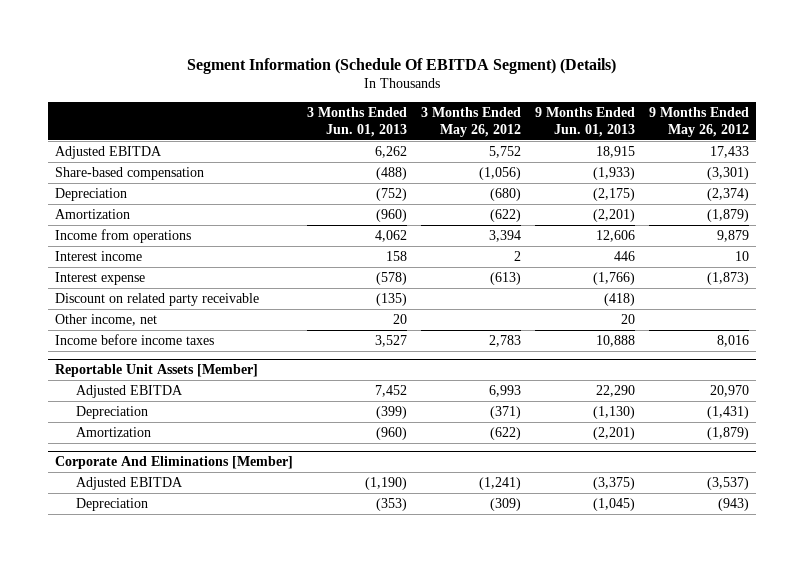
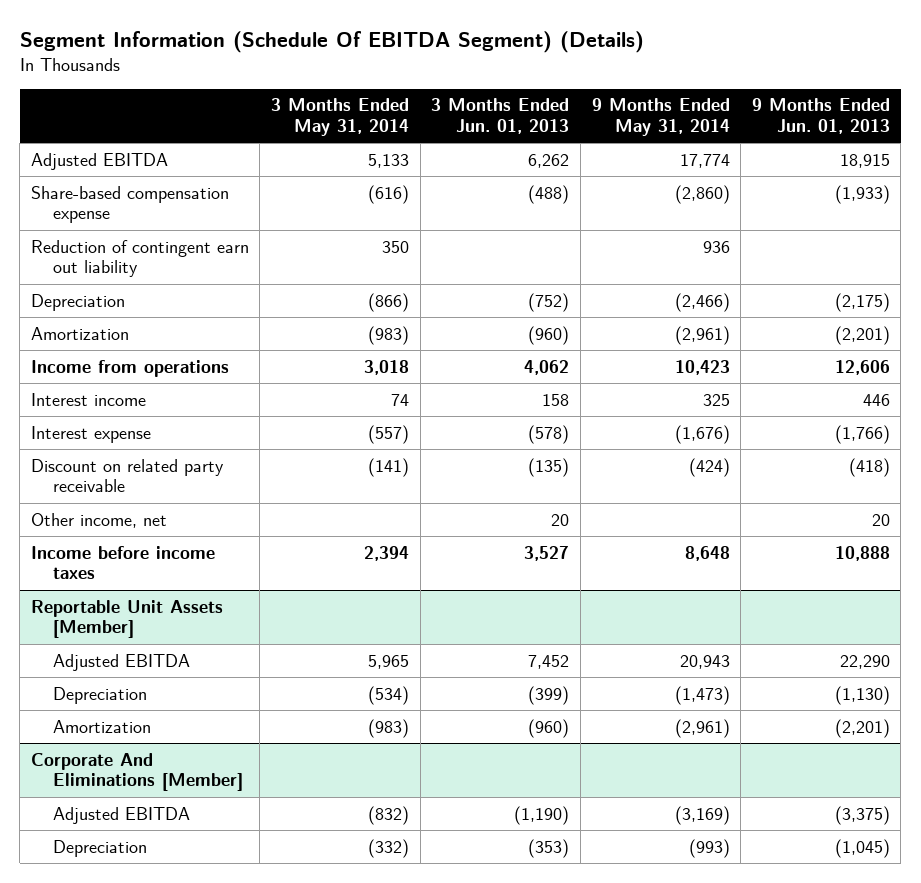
[421,107,522,137] 3 Months Ended May 26, 2012 -> none
[649,107,750,137] 9 Months Ended May 26, 2012 -> none
none -> [271,98,410,137] 3 Months Ended May 31, 2014
none -> [591,98,730,137] 9 Months Ended May 31, 2014
[55,166,205,180] Share-based compensation -> [30,185,229,224] Share-based compensation expense
none -> [30,239,249,278] Reduction of contingent earn out liability

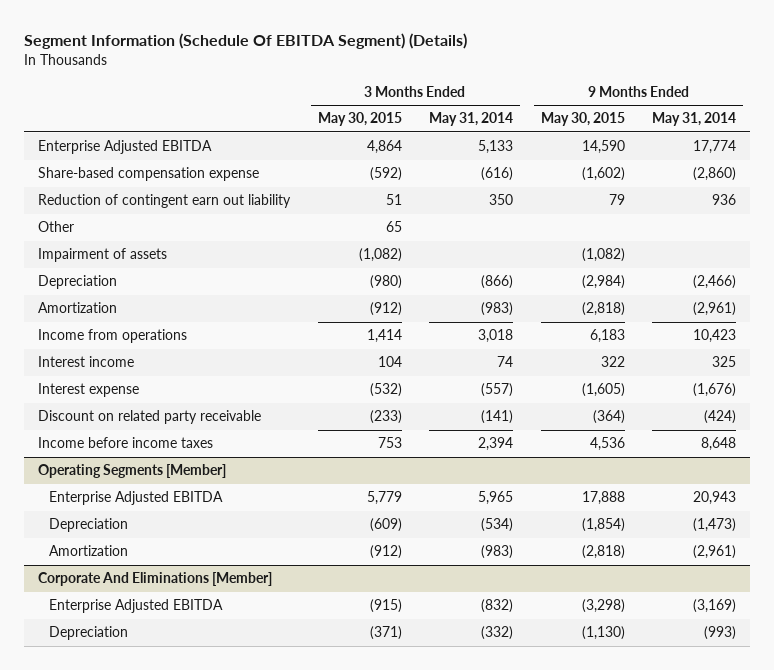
[431,98,570,135] 3 Months Ended Jun. 01, 2013 -> none
[751,98,890,135] 9 Months Ended Jun. 01, 2013 -> none
none -> [317,112,402,127] May 30, 2015
none -> [540,112,625,127] May 30, 2015
[30,152,168,170] Adjusted EBITDA -> [38,140,213,155] Enterprise Adjusted EBITDA
none -> [38,221,75,233] Other
none -> [38,248,168,263] Impairment of assets
[30,512,167,528] Other income, net -> none
[30,599,223,639] Reportable Unit Assets [Member] -> none
none -> [38,464,227,479] Operating Segments [Member]
[52,653,190,671] Adjusted EBITDA -> [48,491,223,506] Enterprise Adjusted EBITDA
[52,806,190,824] Adjusted EBITDA -> [48,599,223,614] Enterprise Adjusted EBITDA

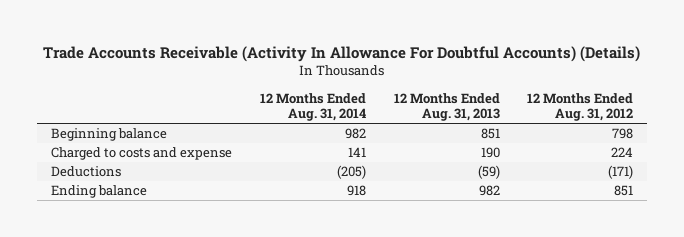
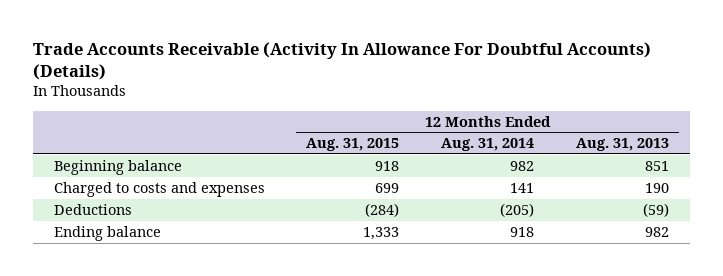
[527,92,634,122] 12 Months Ended Aug. 31, 2012 -> none
none -> [306,138,400,152] Aug. 31, 2015
[51,147,233,161] Charged to costs and expense -> [53,181,265,197] Charged to costs and expenses

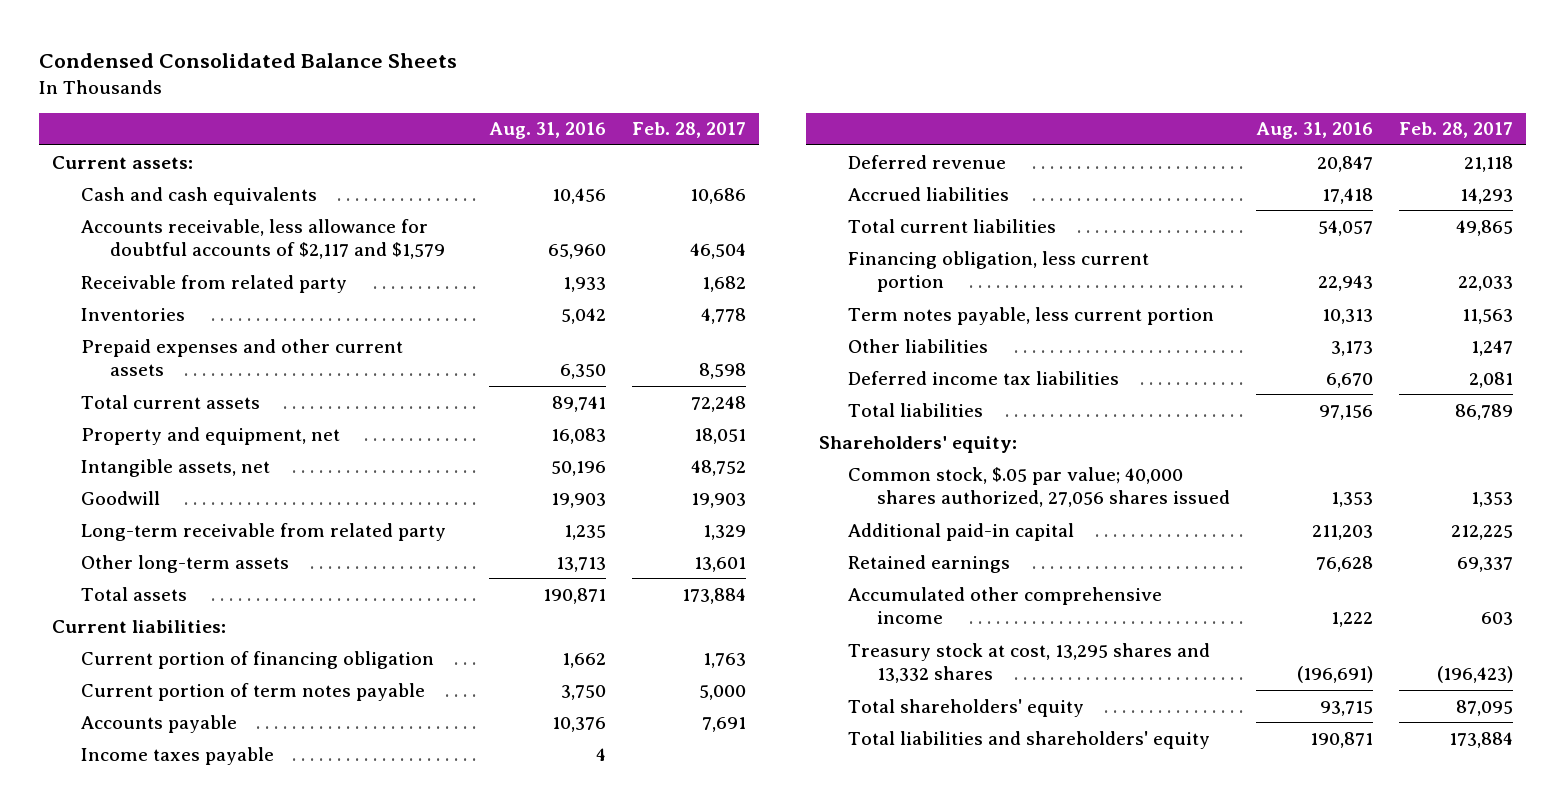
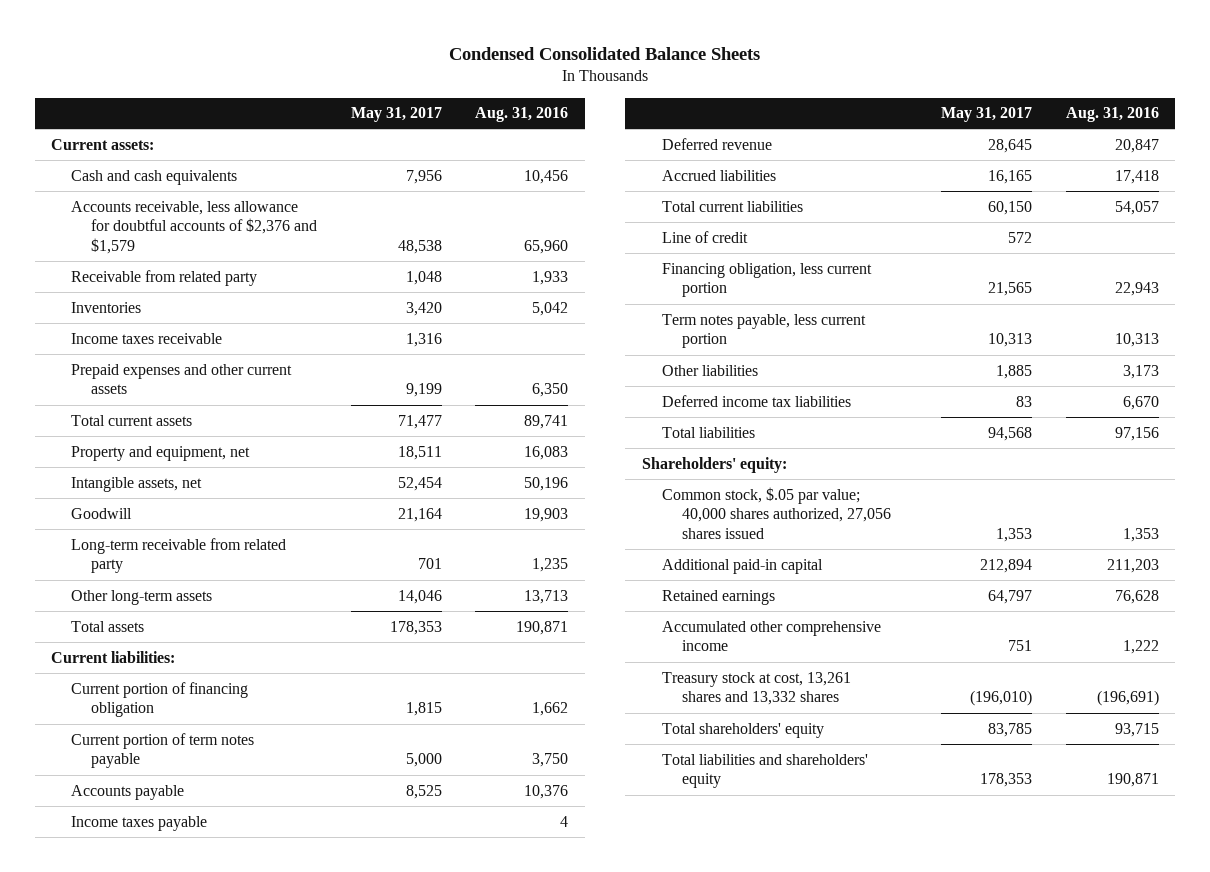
[632,122,747,139] Feb. 28, 2017 -> none
none -> [350,107,442,123] May 31, 2017
[81,218,446,260] Accounts receivable, less allowance for doubtful accounts of $2,117 and $1,579 -> [71,200,318,255] Accounts receivable, less allowance for doubtful accounts of $2,376 and $1,579
none -> [71,332,223,344] Income taxes receivable
none -> [661,230,748,243] Line of credit
[847,642,1210,684] Treasury stock at cost, 13,295 shares and 13,332 shares -> [661,671,851,706] Treasury stock at cost, 13,261 shares and 13,332 shares

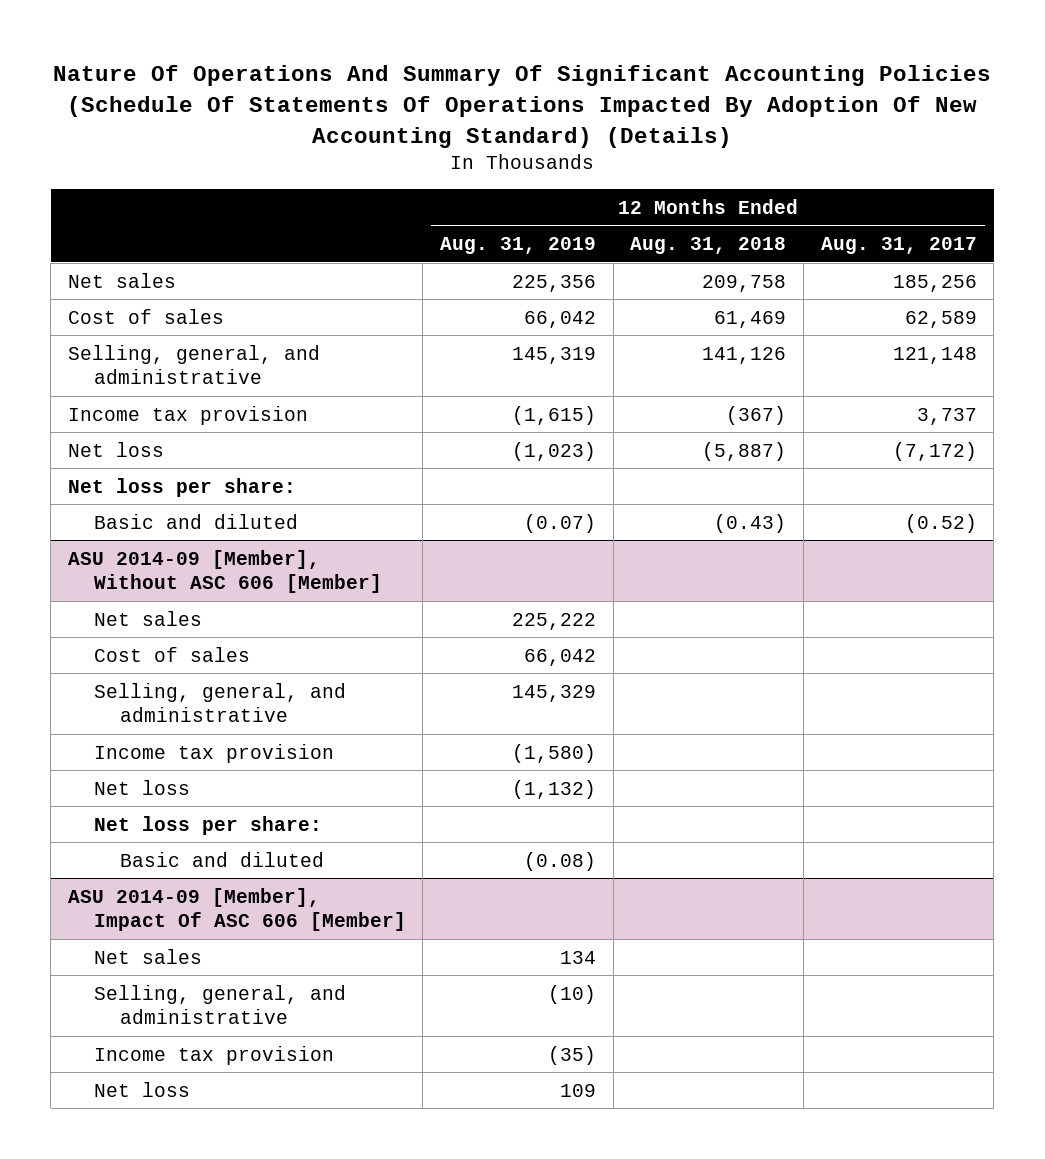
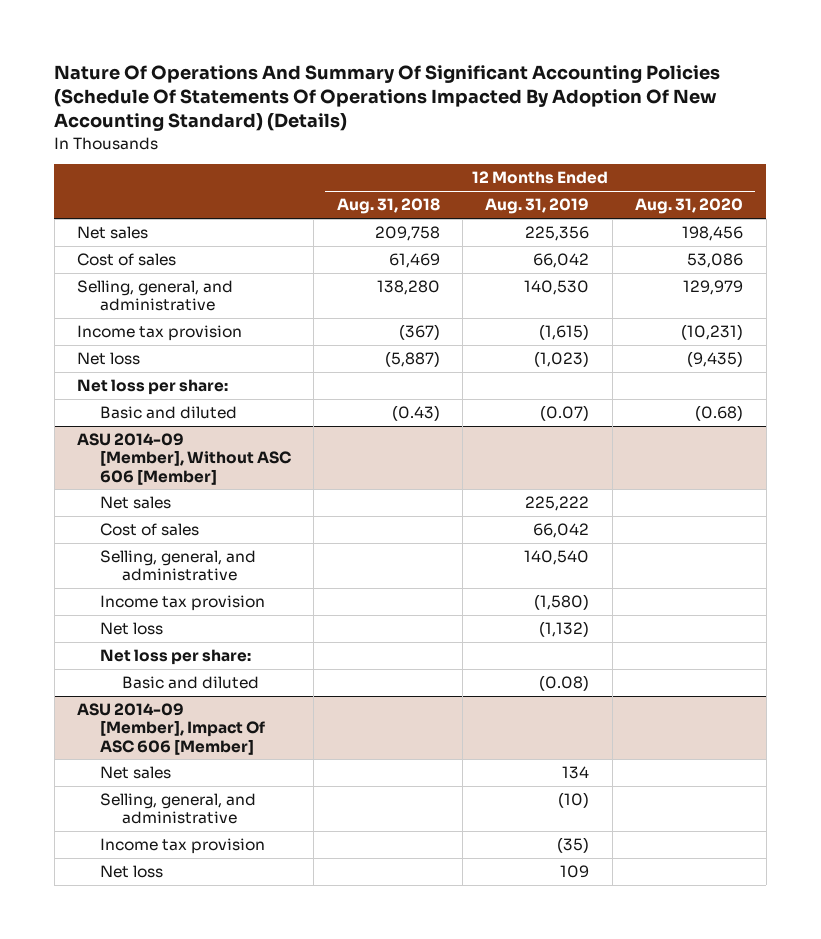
[820,236,977,254] Aug. 31, 2017 -> none
none -> [635,198,744,215] Aug. 31, 2020
[512,346,597,364] 145,319 -> [524,280,590,296] 140,530
[702,346,787,364] 141,126 -> [376,280,440,296] 138,280
[512,684,597,702] 145,329 -> [524,550,590,566] 140,540

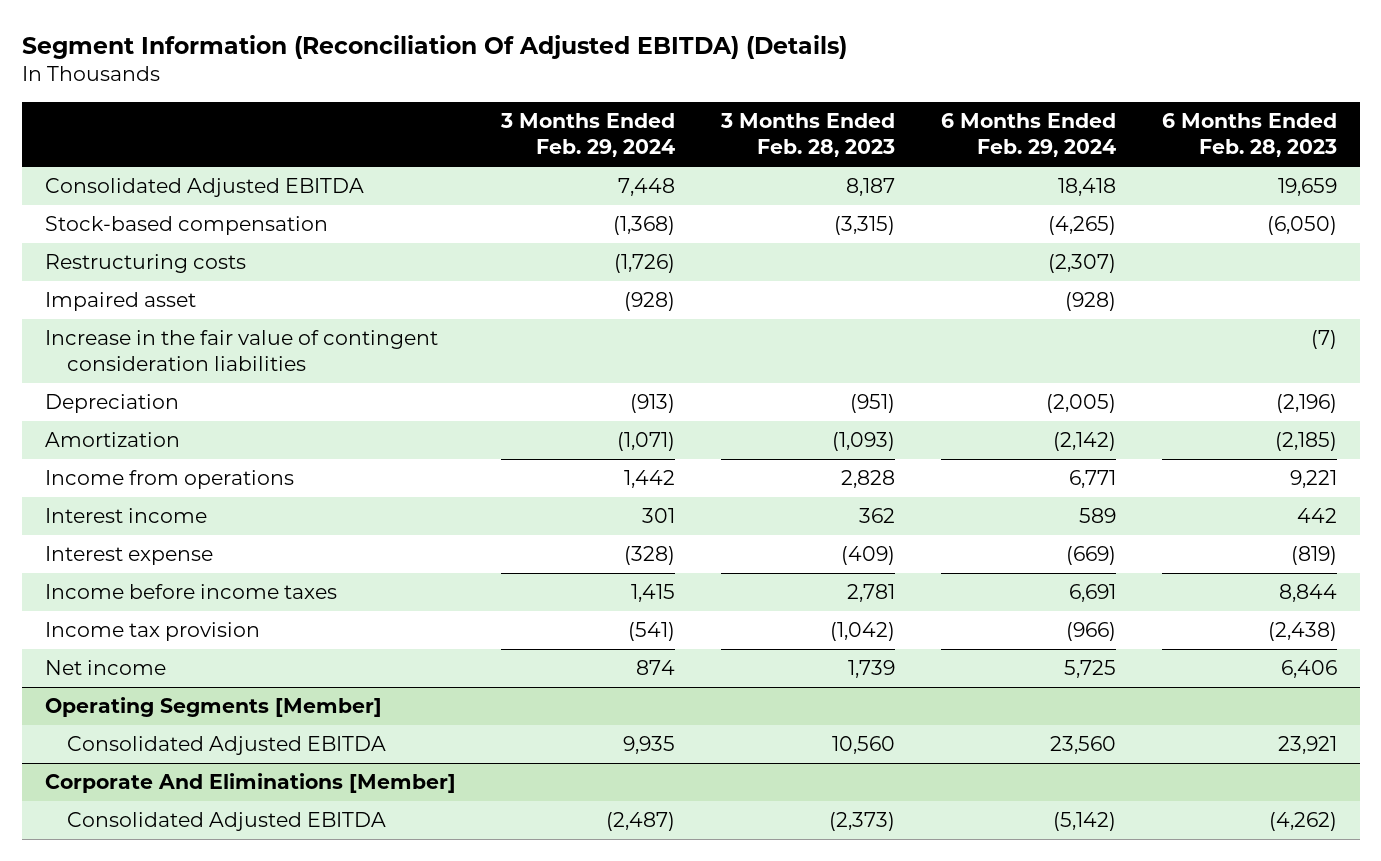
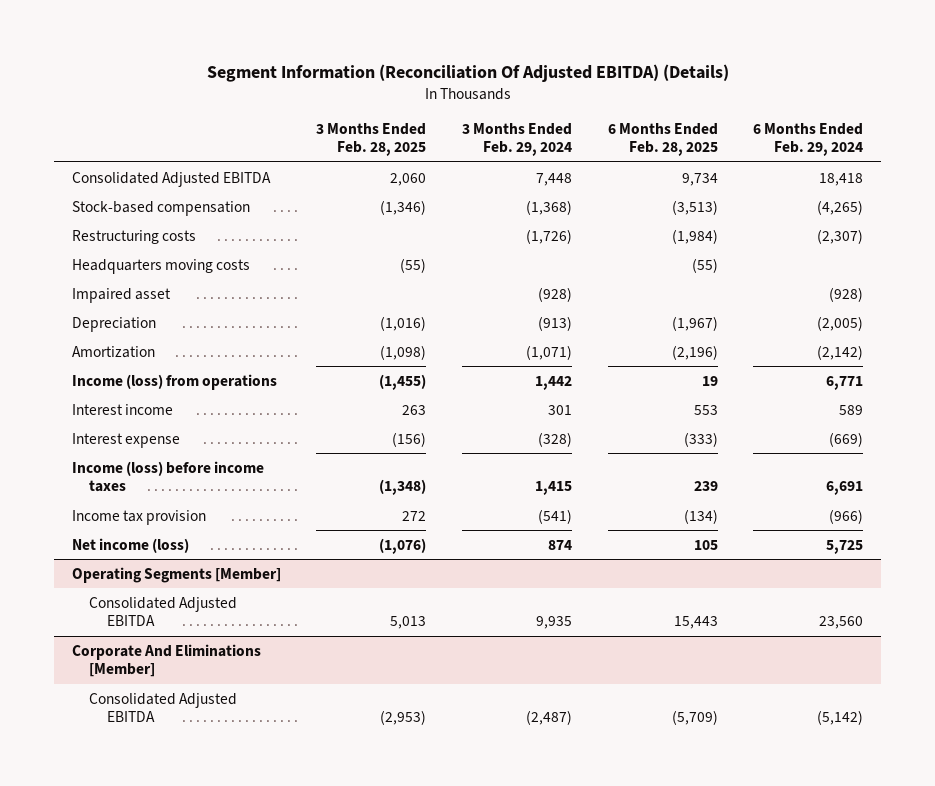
[720,113,896,158] 3 Months Ended Feb. 28, 2023 -> none
[1161,113,1337,158] 6 Months Ended Feb. 28, 2023 -> none
none -> [316,122,427,157] 3 Months Ended Feb. 28, 2025
none -> [607,122,718,157] 6 Months Ended Feb. 28, 2025
none -> [71,258,250,274] Headquarters moving costs
[44,330,438,372] Increase in the fair value of contingent consideration liabilities -> none
[44,470,294,490] Income from operations -> [71,373,277,390] Income (loss) from operations
[44,584,337,600] Income before income taxes -> [71,460,264,493] Income (loss) before income taxes
[44,660,166,676] Net income -> [71,537,189,553] Net income (loss)

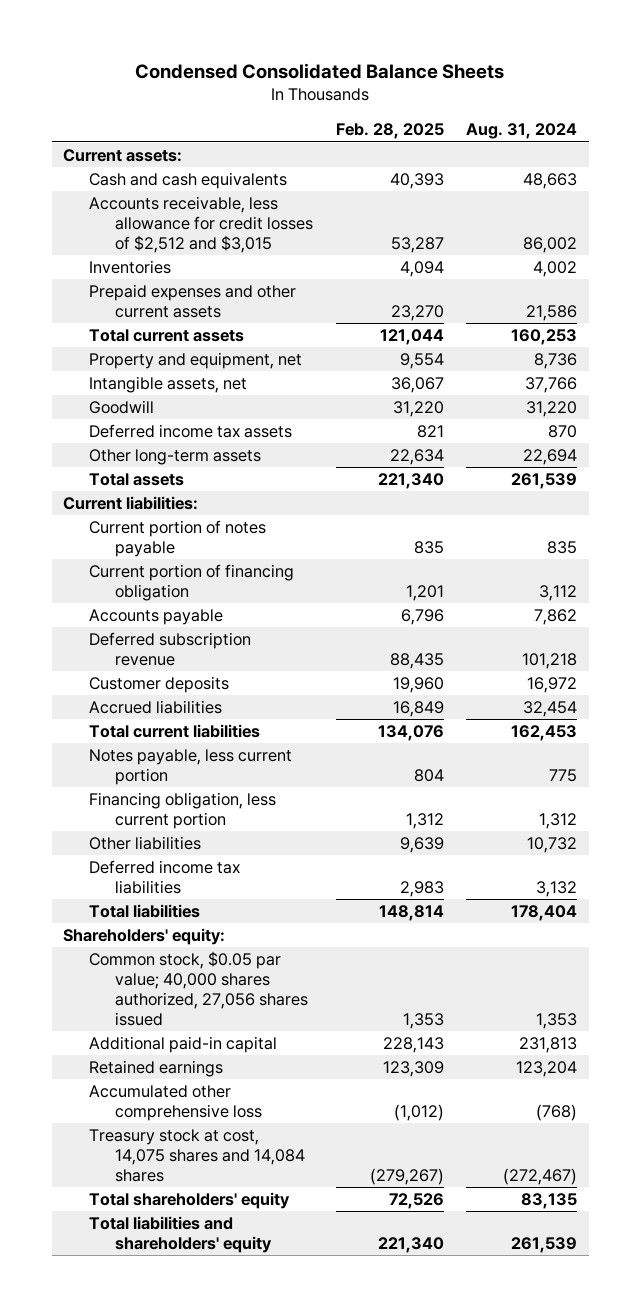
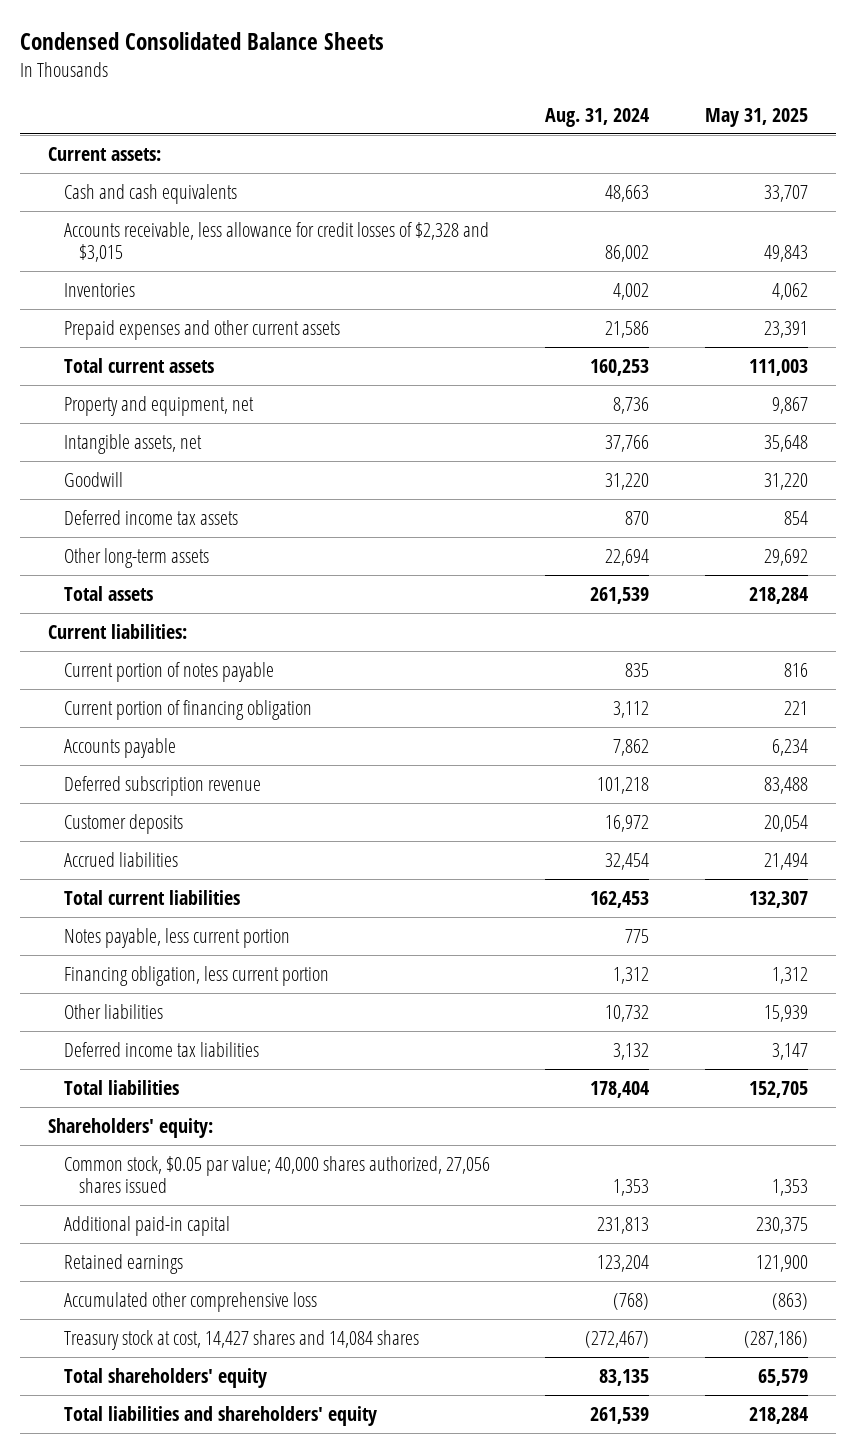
[335,123,444,140] Feb. 28, 2025 -> none
none -> [704,107,808,127] May 31, 2025
[89,196,314,253] Accounts receivable, less allowance for credit losses of $2,512 and $3,015 -> [63,221,489,263] Accounts receivable, less allowance for credit losses of $2,328 and $3,015
[89,1129,306,1182] Treasury stock at cost, 14,075 shares and 14,084 shares -> [63,1329,419,1350] Treasury stock at cost, 14,427 shares and 14,084 shares

